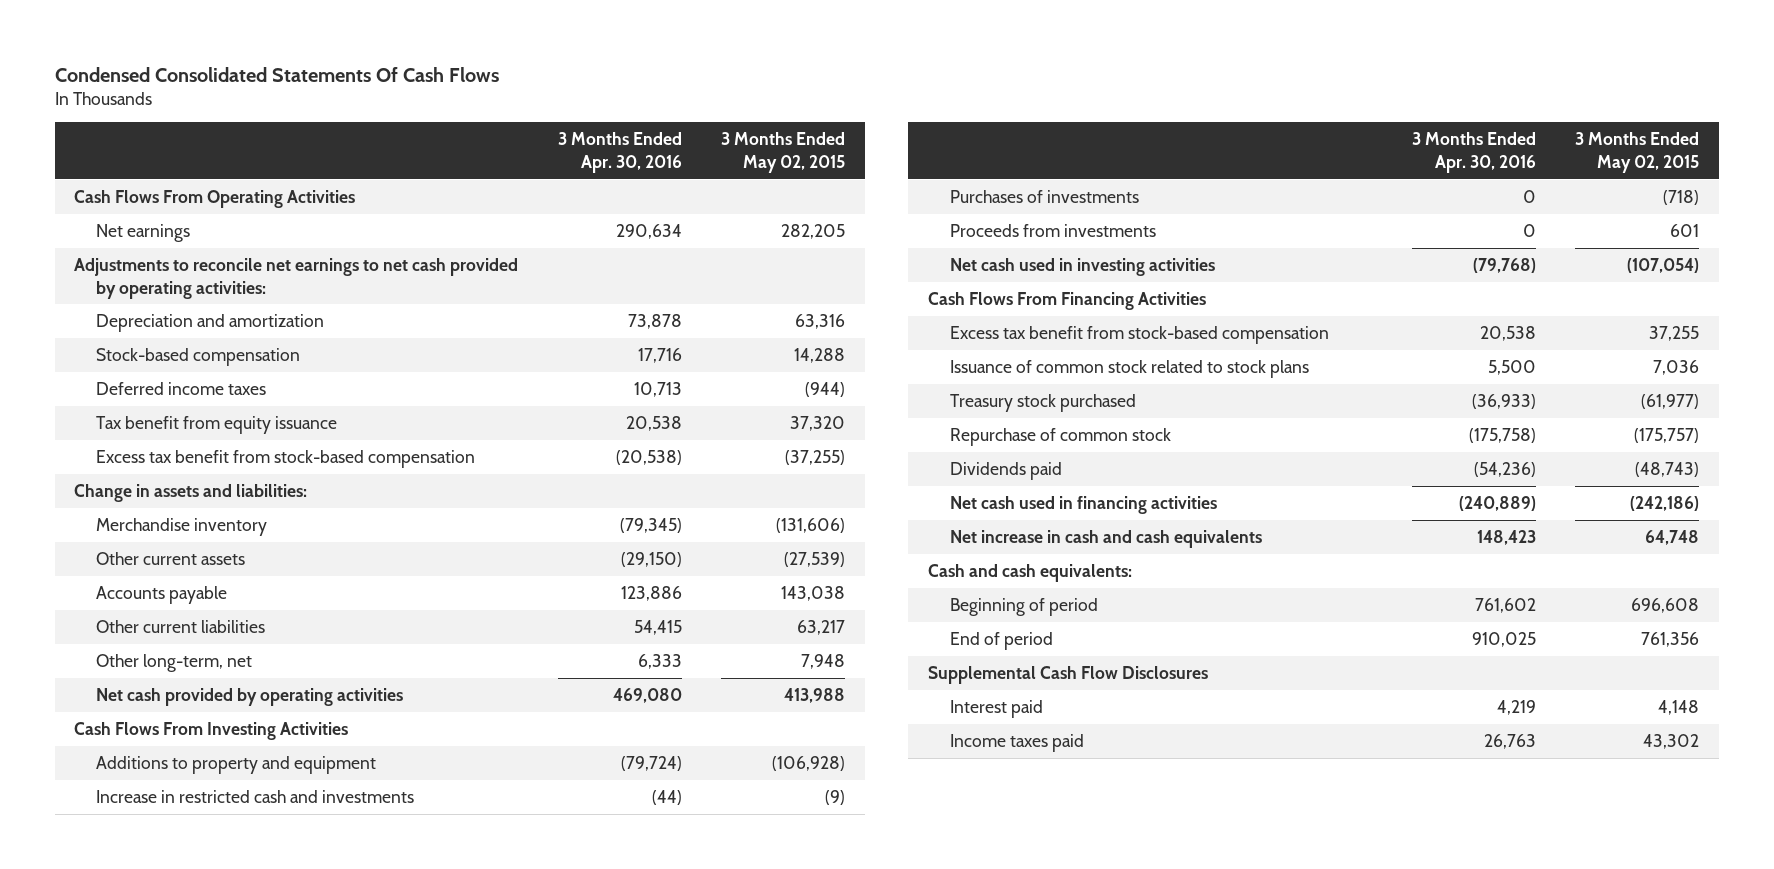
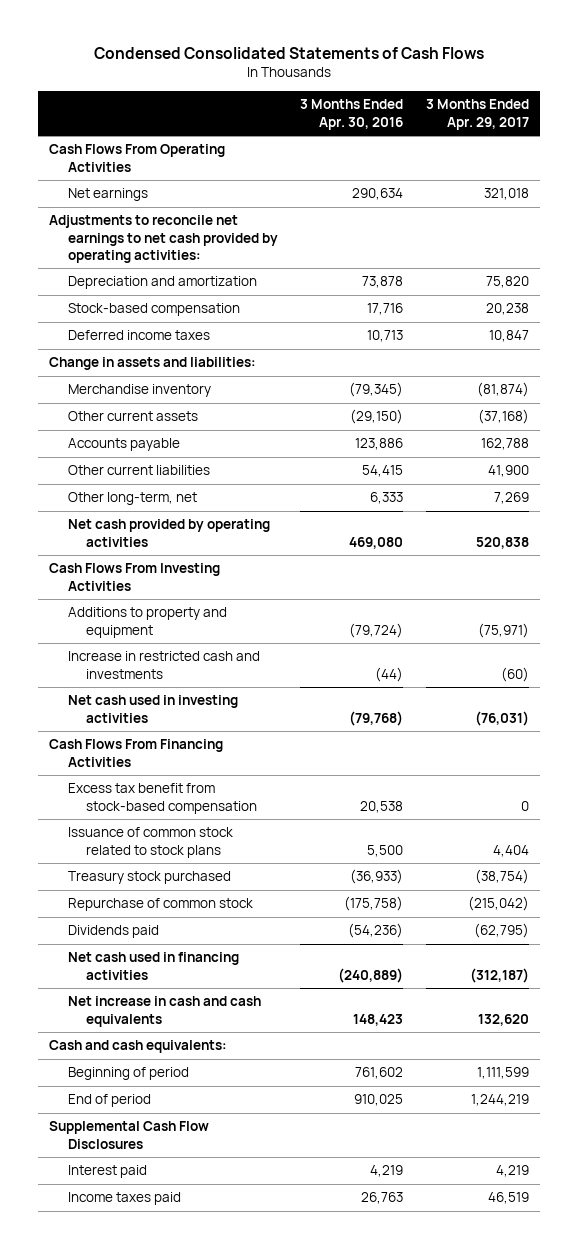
[54,66,499,82] Condensed Consolidated Statements Of Cash Flows -> [93,47,484,60] Condensed Consolidated Statements of Cash Flows
[721,132,846,173] 3 Months Ended May 02, 2015 -> none
none -> [425,99,529,130] 3 Months Ended Apr. 29, 2017
[95,416,337,435] Tax benefit from equity issuance -> none
[95,450,475,469] Excess tax benefit from stock-based compensation -> none
[949,190,1139,204] Purchases of investments -> none
[949,224,1156,238] Proceeds from investments -> none

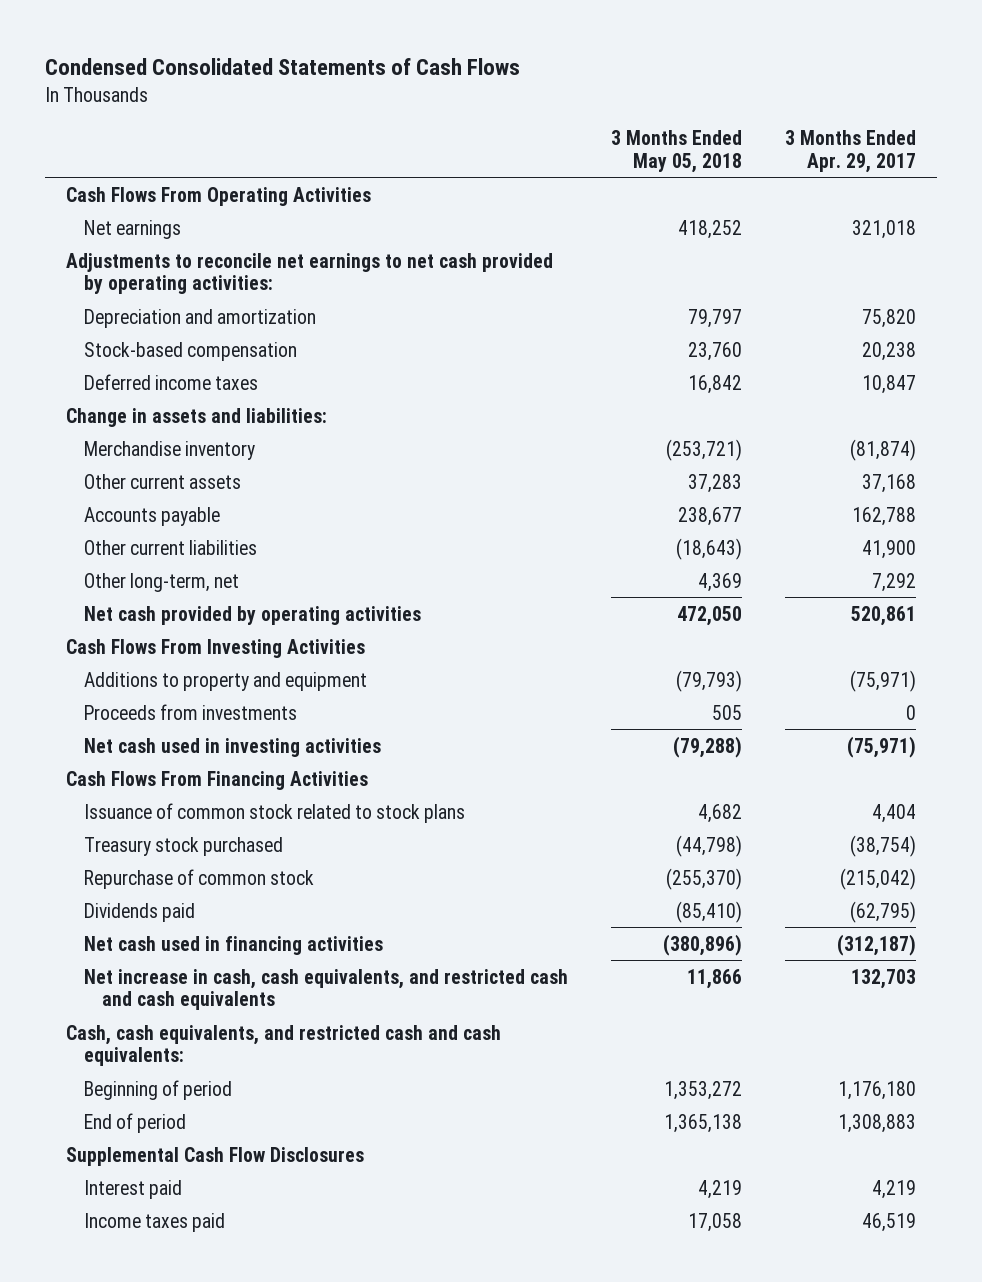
[300,99,404,130] 3 Months Ended Apr. 30, 2016 -> none
none -> [610,129,742,173] 3 Months Ended May 05, 2018
[477,409,529,425] (37,168) -> [861,473,916,493] 37,168
[493,492,529,505] 7,269 -> [871,572,916,592] 7,292
[475,536,529,549] 520,838 -> [850,605,916,626] 520,861
[67,651,260,679] Increase in restricted cash and investments -> none
none -> [83,703,297,720] Proceeds from investments
[474,710,529,726] (76,031) -> [846,735,916,758] (75,971)
[67,783,258,814] Excess tax benefit from stock-based compensation -> none
[67,996,261,1027] Net increase in cash and cash equivalents -> [83,968,568,1011] Net increase in cash, cash equivalents, and restricted cash and cash equivalents
[477,1013,529,1026] 132,620 -> [850,968,916,989] 132,703
[49,1040,228,1054] Cash and cash equivalents: -> [66,1024,502,1067] Cash, cash equivalents, and restricted cash and cash equivalents:
[476,1067,529,1080] 1,111,599 -> [837,1080,916,1100] 1,176,180
[470,1094,529,1107] 1,244,219 -> [837,1113,916,1133] 1,308,883

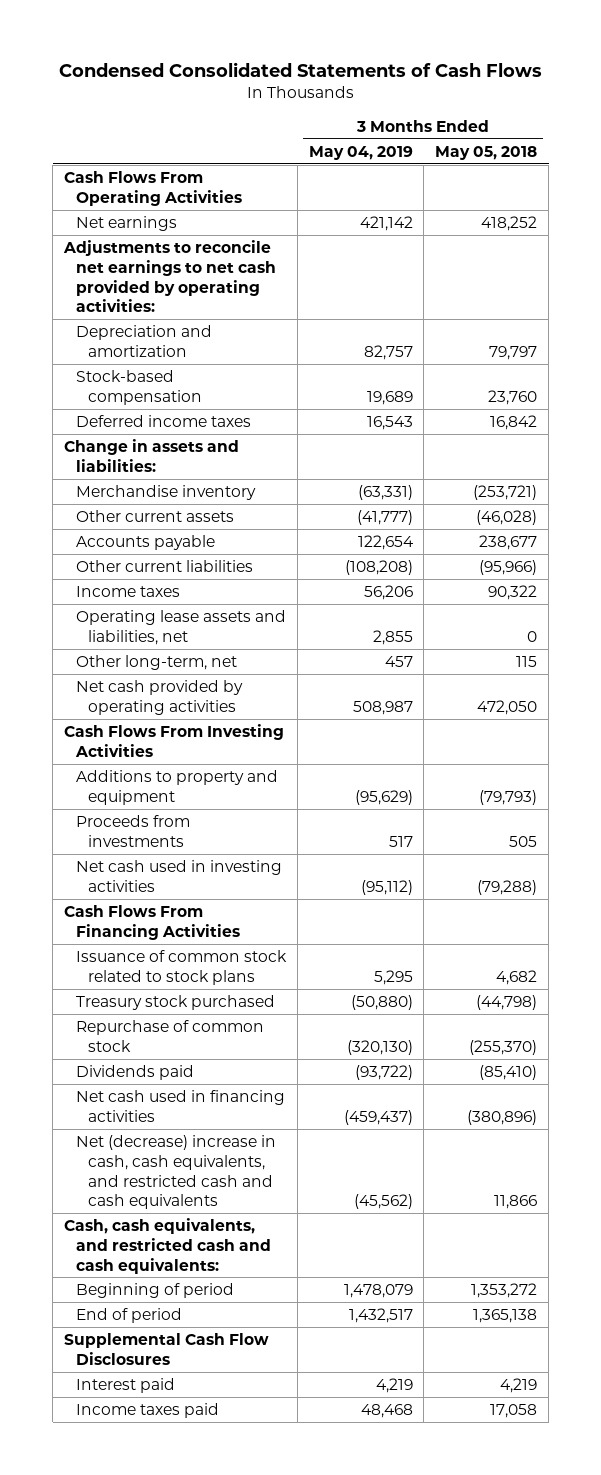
[784,129,916,173] 3 Months Ended Apr. 29, 2017 -> none
none -> [308,145,413,160] May 04, 2019
[687,473,742,493] 37,283 -> [476,509,538,525] (46,028)
[675,537,742,560] (18,643) -> [479,559,538,575] (95,966)
none -> [75,585,180,597] Income taxes
none -> [75,609,286,645] Operating lease assets and liabilities, net
[697,572,742,592] 4,369 -> [516,655,538,667] 115
[83,968,568,1011] Net increase in cash, cash equivalents, and restricted cash and cash equivalents -> [75,1134,276,1210] Net (decrease) increase in cash, cash equivalents, and restricted cash and cash equivalents

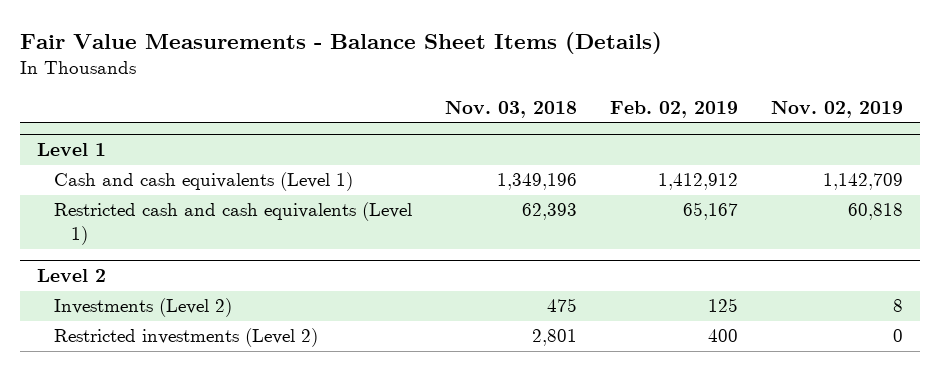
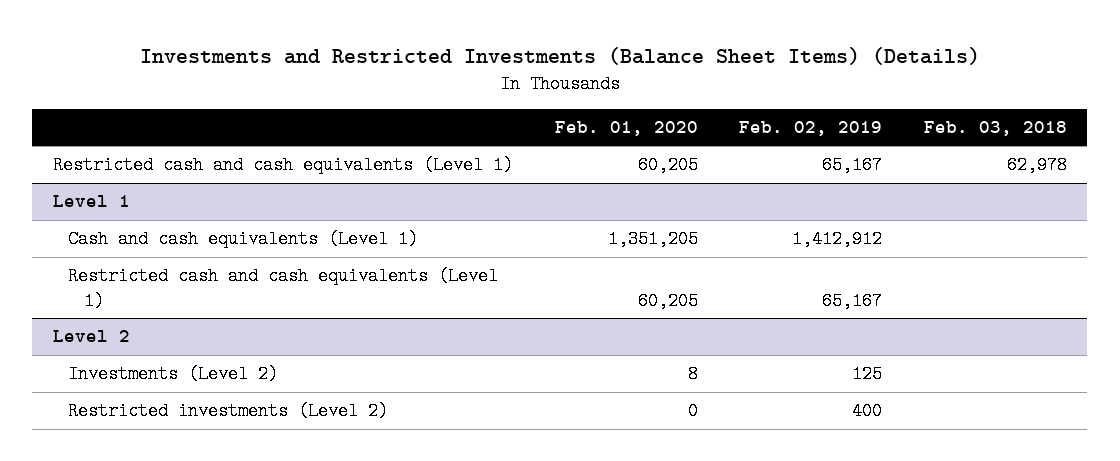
[20,31,663,54] Fair Value Measurements - Balance Sheet Items (Details) -> [139,46,980,65] Investments and Restricted Investments (Balance Sheet Items) (Details)
[445,100,578,118] Nov. 03, 2018 -> none
[771,100,904,118] Nov. 02, 2019 -> none
none -> [554,120,698,136] Feb. 01, 2020
none -> [923,120,1067,136] Feb. 03, 2018
none -> [53,156,514,175] Restricted cash and cash equivalents (Level 1)

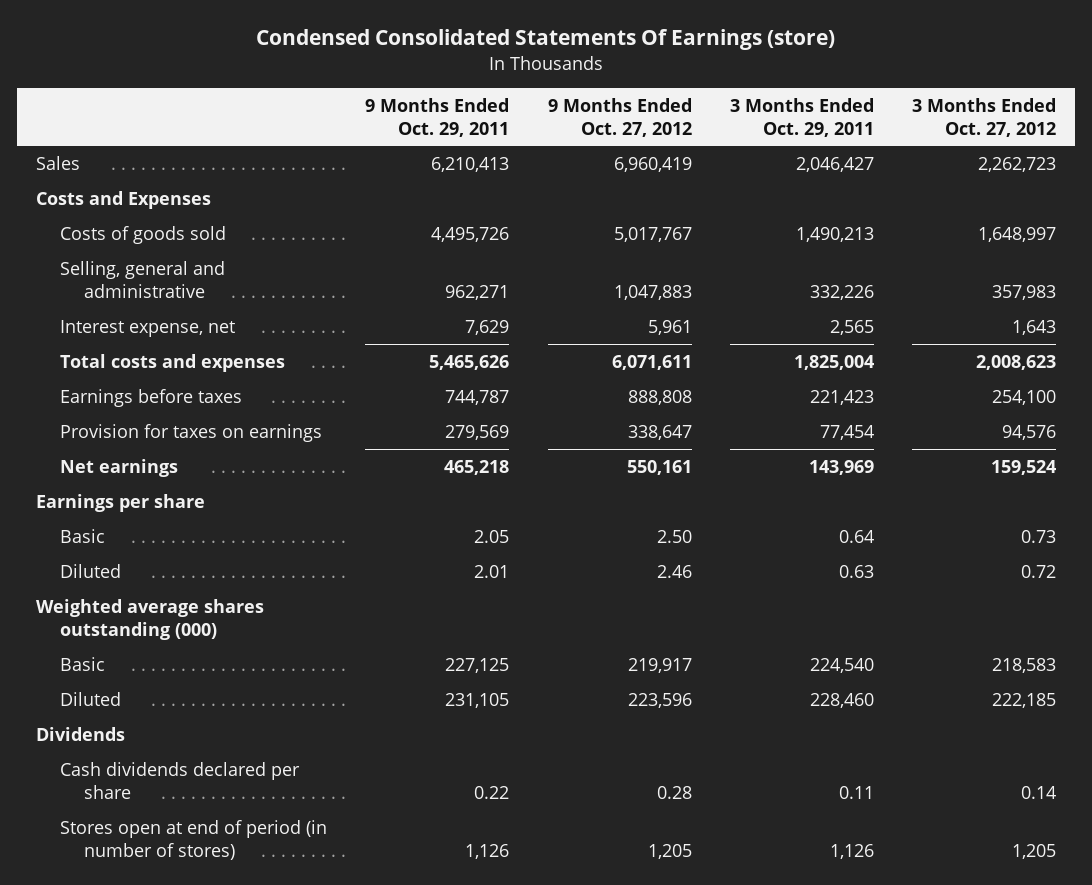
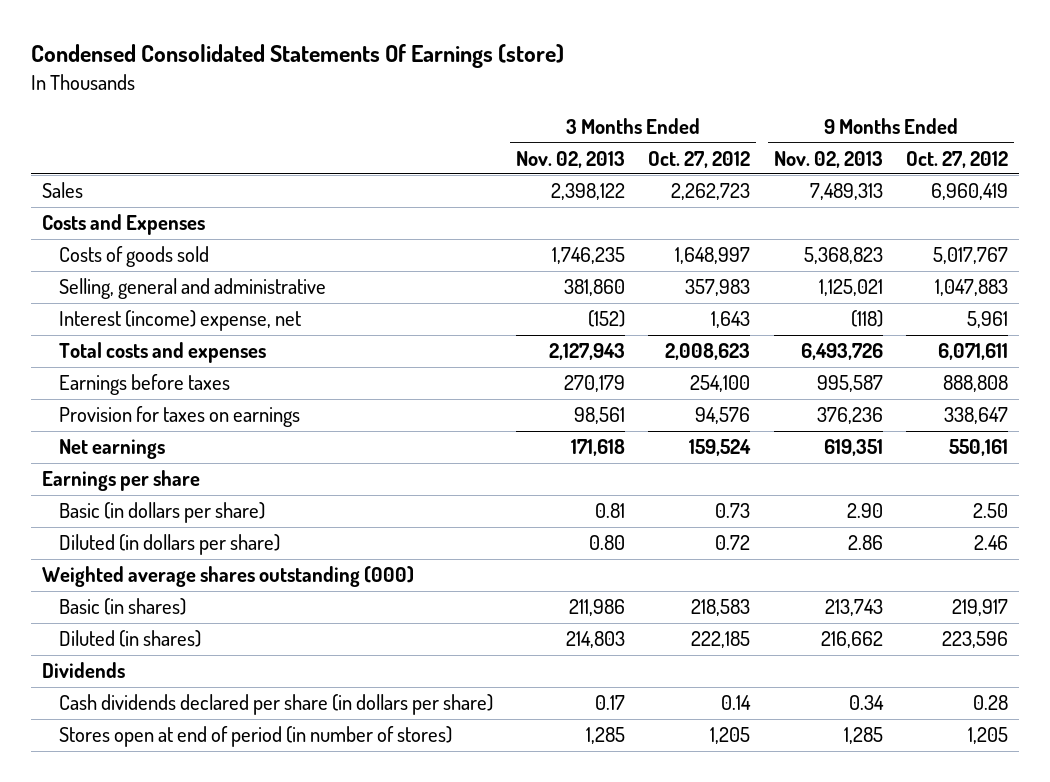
[365,97,510,137] 9 Months Ended Oct. 29, 2011 -> none
[729,97,874,137] 3 Months Ended Oct. 29, 2011 -> none
none -> [516,150,626,168] Nov. 02, 2013
none -> [773,150,883,168] Nov. 02, 2013
[59,319,235,337] Interest expense, net -> [59,310,302,332] Interest (income) expense, net
[59,528,105,543] Basic -> [59,502,266,524] Basic (in dollars per share)
[59,563,121,578] Diluted -> [59,534,281,556] Diluted (in dollars per share)
[59,656,105,671] Basic -> [59,598,187,616] Basic (in shares)
[59,691,121,706] Diluted -> [59,630,202,648] Diluted (in shares)
[59,761,300,799] Cash dividends declared per share -> [59,694,494,716] Cash dividends declared per share (in dollars per share)

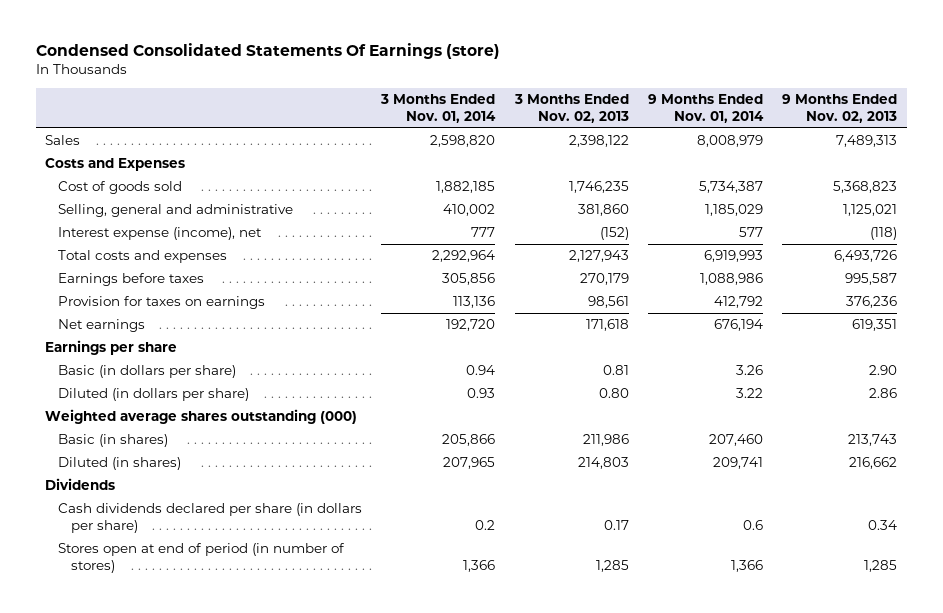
[648,150,751,168] Oct. 27, 2012 -> none
[905,150,1008,168] Oct. 27, 2012 -> none
none -> [380,93,497,124] 3 Months Ended Nov. 01, 2014
none -> [647,93,764,124] 9 Months Ended Nov. 01, 2014
[59,246,210,268] Costs of goods sold -> [58,181,183,195] Cost of goods sold
[59,310,302,332] Interest (income) expense, net -> [58,227,263,241] Interest expense (income), net

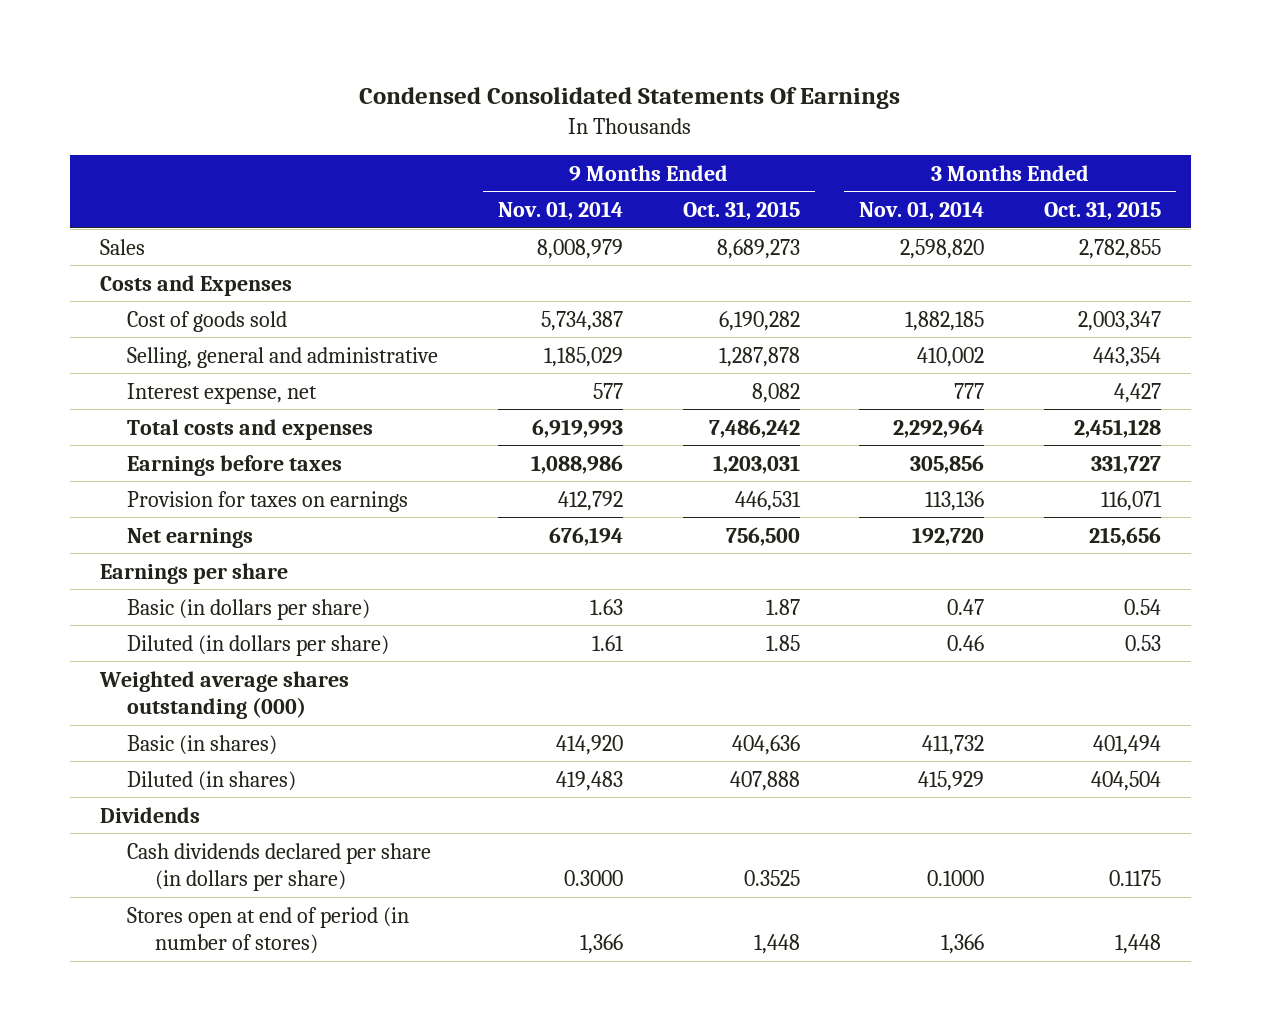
[35,43,500,60] Condensed Consolidated Statements Of Earnings (store) -> [359,87,901,110] Condensed Consolidated Statements Of Earnings
[513,93,629,124] 3 Months Ended Nov. 02, 2013 -> none
[782,93,898,124] 9 Months Ended Nov. 02, 2013 -> none
none -> [682,201,800,221] Oct. 31, 2015
none -> [1043,201,1161,221] Oct. 31, 2015
[58,227,263,241] Interest expense (income), net -> [127,382,318,404] Interest expense, net
[466,365,496,376] 0.94 -> [947,598,985,615] 0.47
[735,365,763,376] 3.26 -> [590,598,624,615] 1.63
[467,388,496,399] 0.93 -> [947,634,985,651] 0.46
[735,388,763,399] 3.22 -> [592,634,625,651] 1.61
[442,434,496,447] 205,866 -> [922,734,985,755] 411,732
[708,434,763,447] 207,460 -> [556,734,624,755] 414,920
[443,457,496,470] 207,965 -> [918,770,985,791] 415,929
[712,457,763,470] 209,741 -> [556,770,624,791] 419,483
[475,520,496,531] 0.2 -> [927,870,985,887] 0.1000
[742,520,763,531] 0.6 -> [564,870,624,887] 0.3000

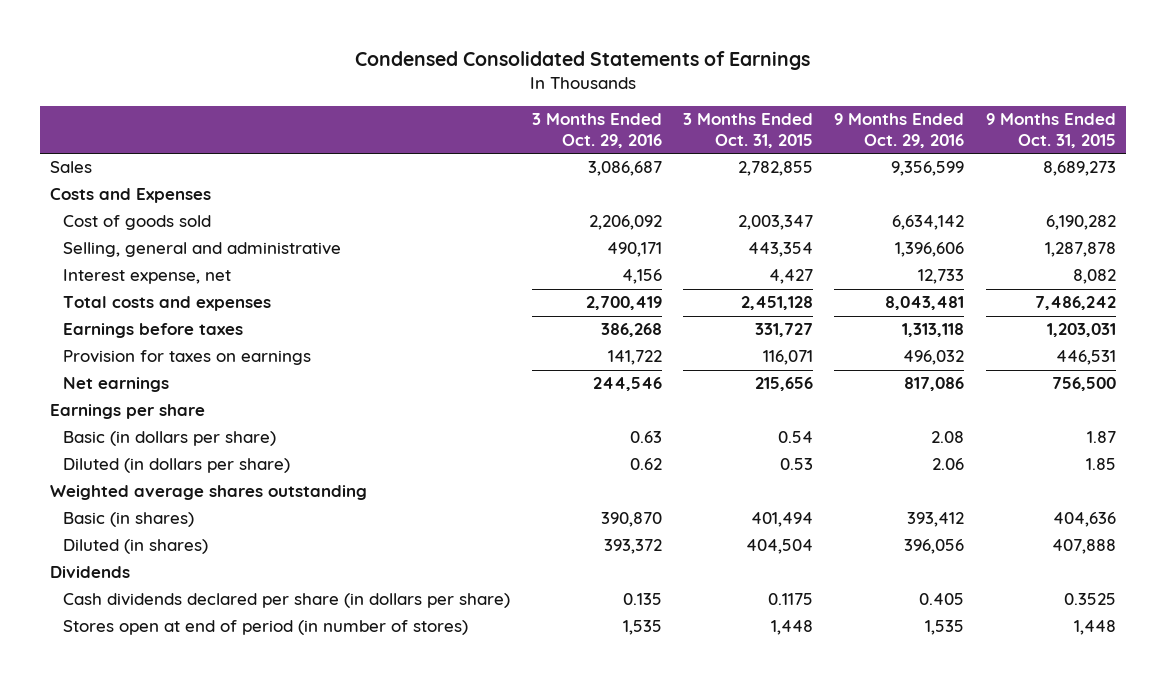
[359,87,901,110] Condensed Consolidated Statements Of Earnings -> [355,50,811,70] Condensed Consolidated Statements of Earnings
[498,201,624,221] Nov. 01, 2014 -> none
[859,201,985,221] Nov. 01, 2014 -> none
none -> [531,113,662,148] 3 Months Ended Oct. 29, 2016
none -> [834,113,965,148] 9 Months Ended Oct. 29, 2016
[98,670,349,720] Weighted average shares outstanding (000) -> [50,485,368,501] Weighted average shares outstanding

